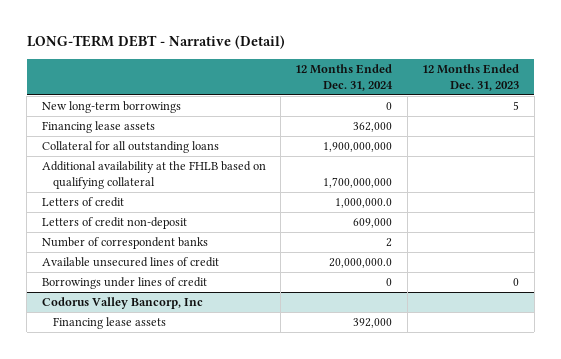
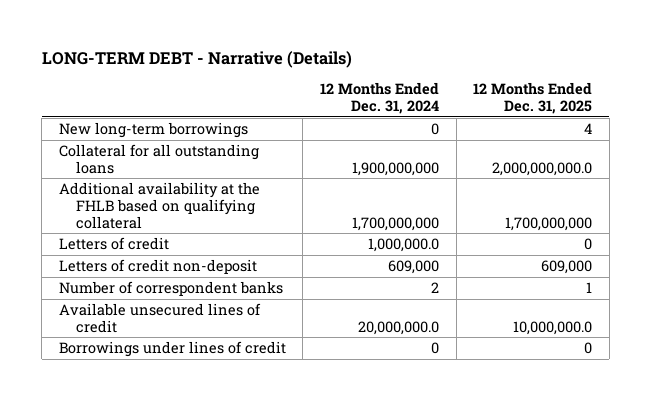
[26,35,285,50] LONG-TERM DEBT - Narrative (Detail) -> [41,51,352,69] LONG-TERM DEBT - Narrative (Details)
[422,64,520,91] 12 Months Ended Dec. 31, 2023 -> none
none -> [473,82,593,115] 12 Months Ended Dec. 31, 2025
[41,121,155,134] Financing lease assets -> none
[41,297,203,310] Codorus Valley Bancorp, Inc -> none
[52,317,166,330] Financing lease assets -> none

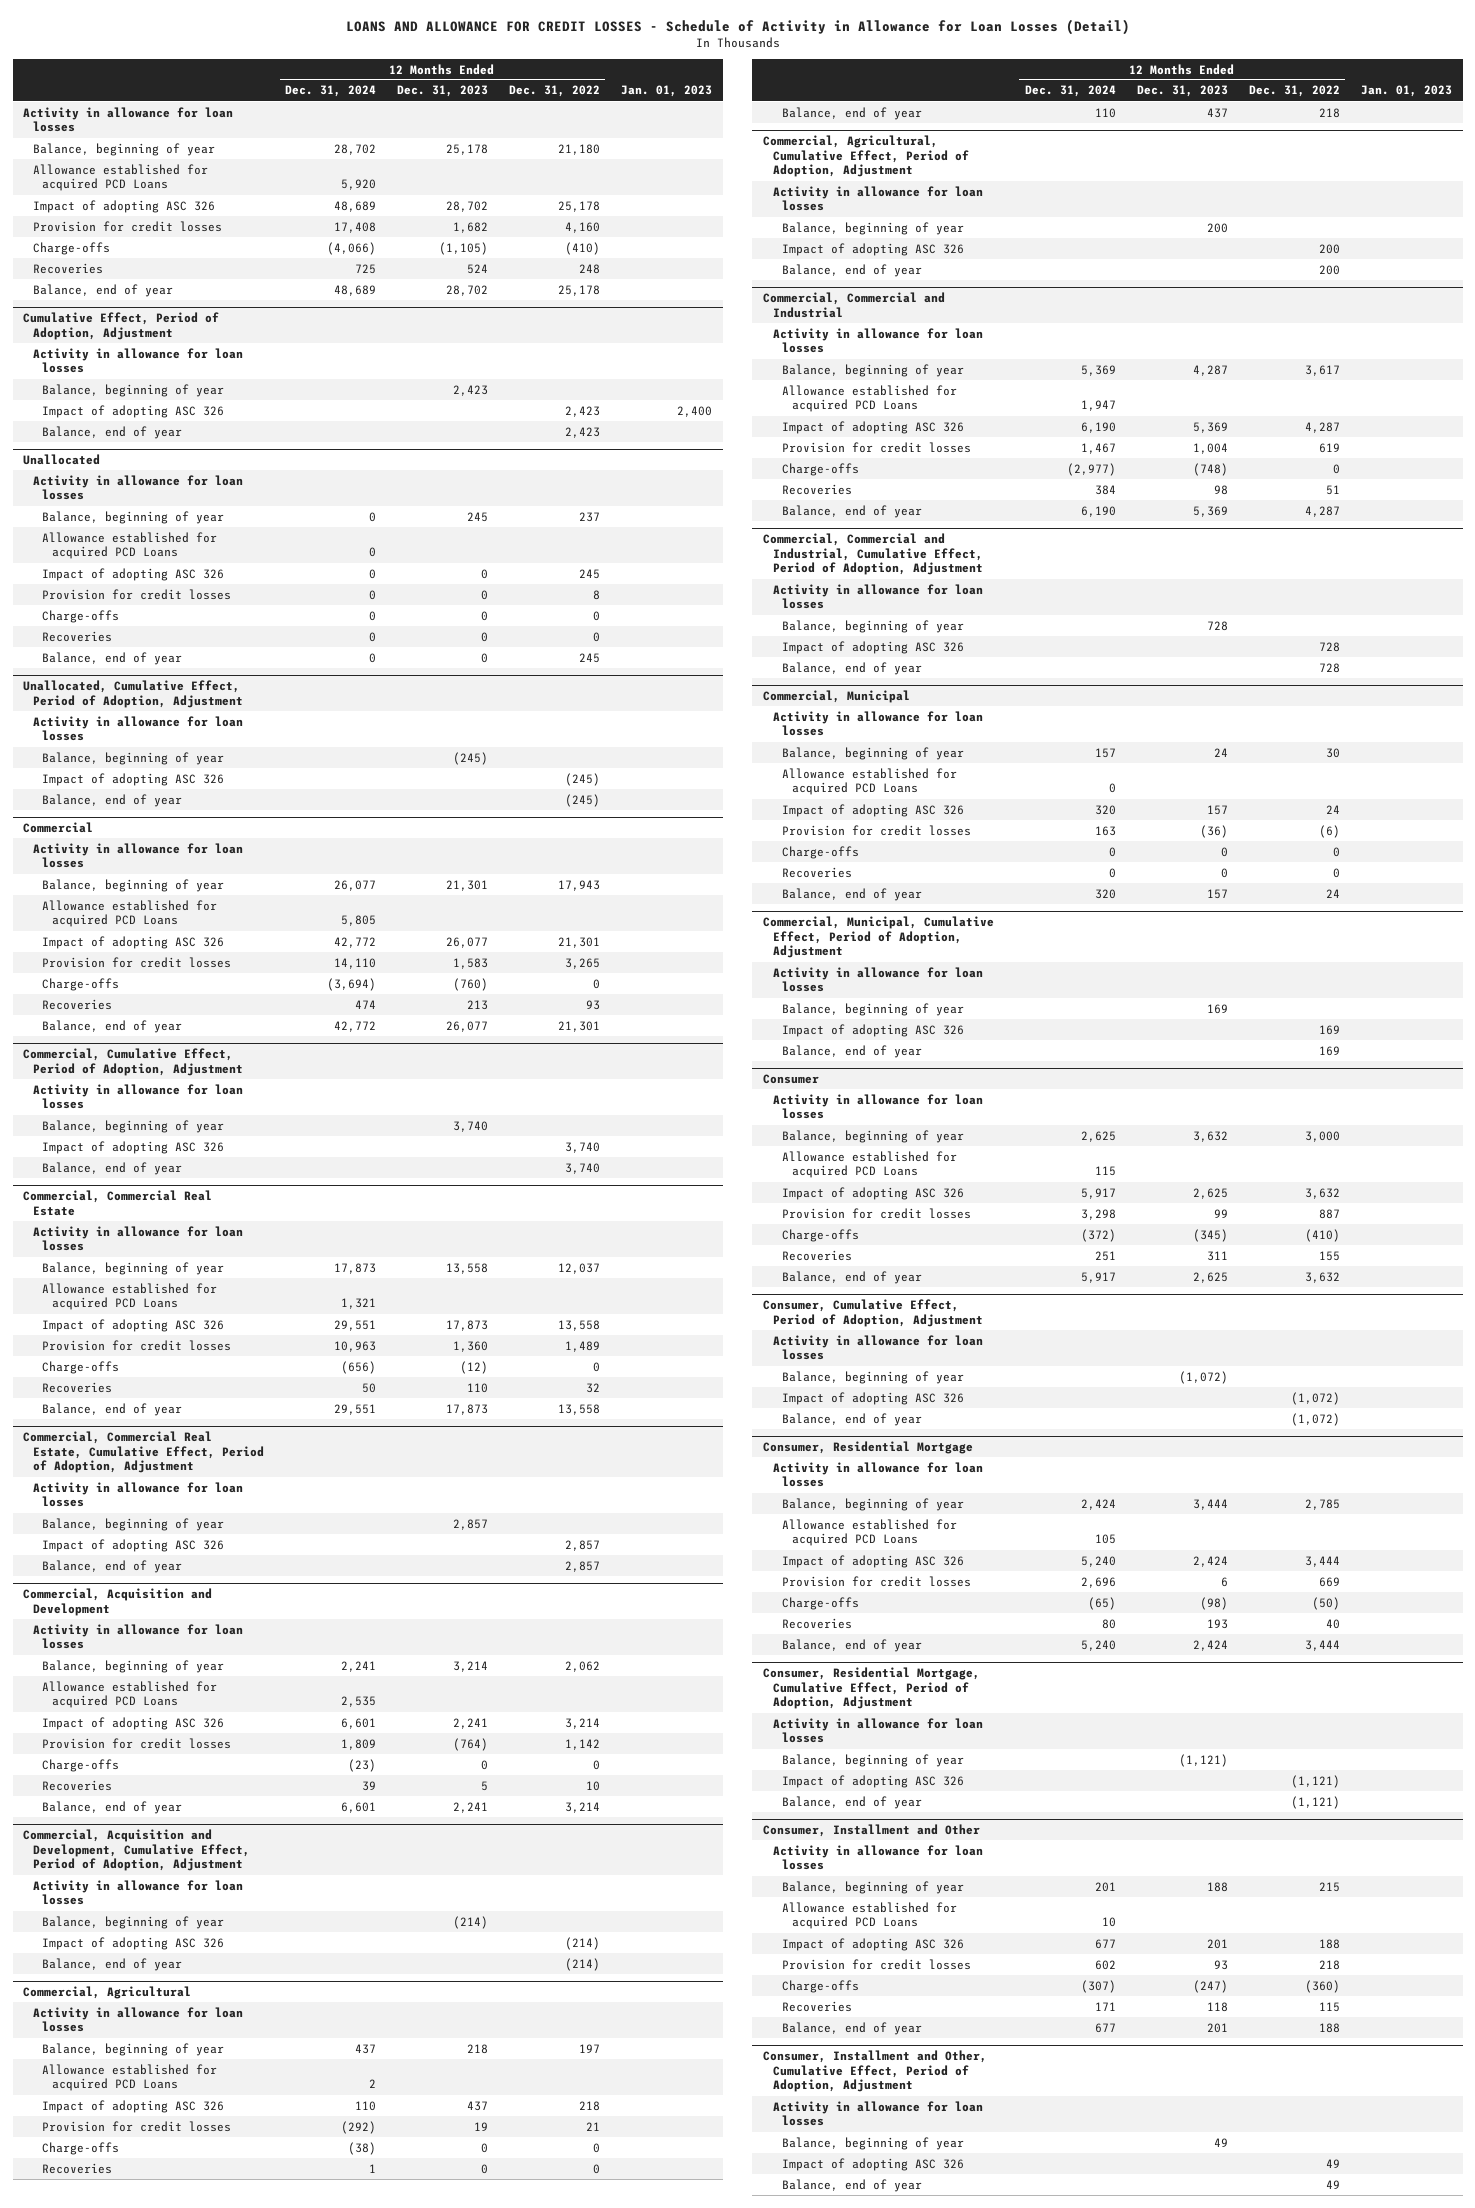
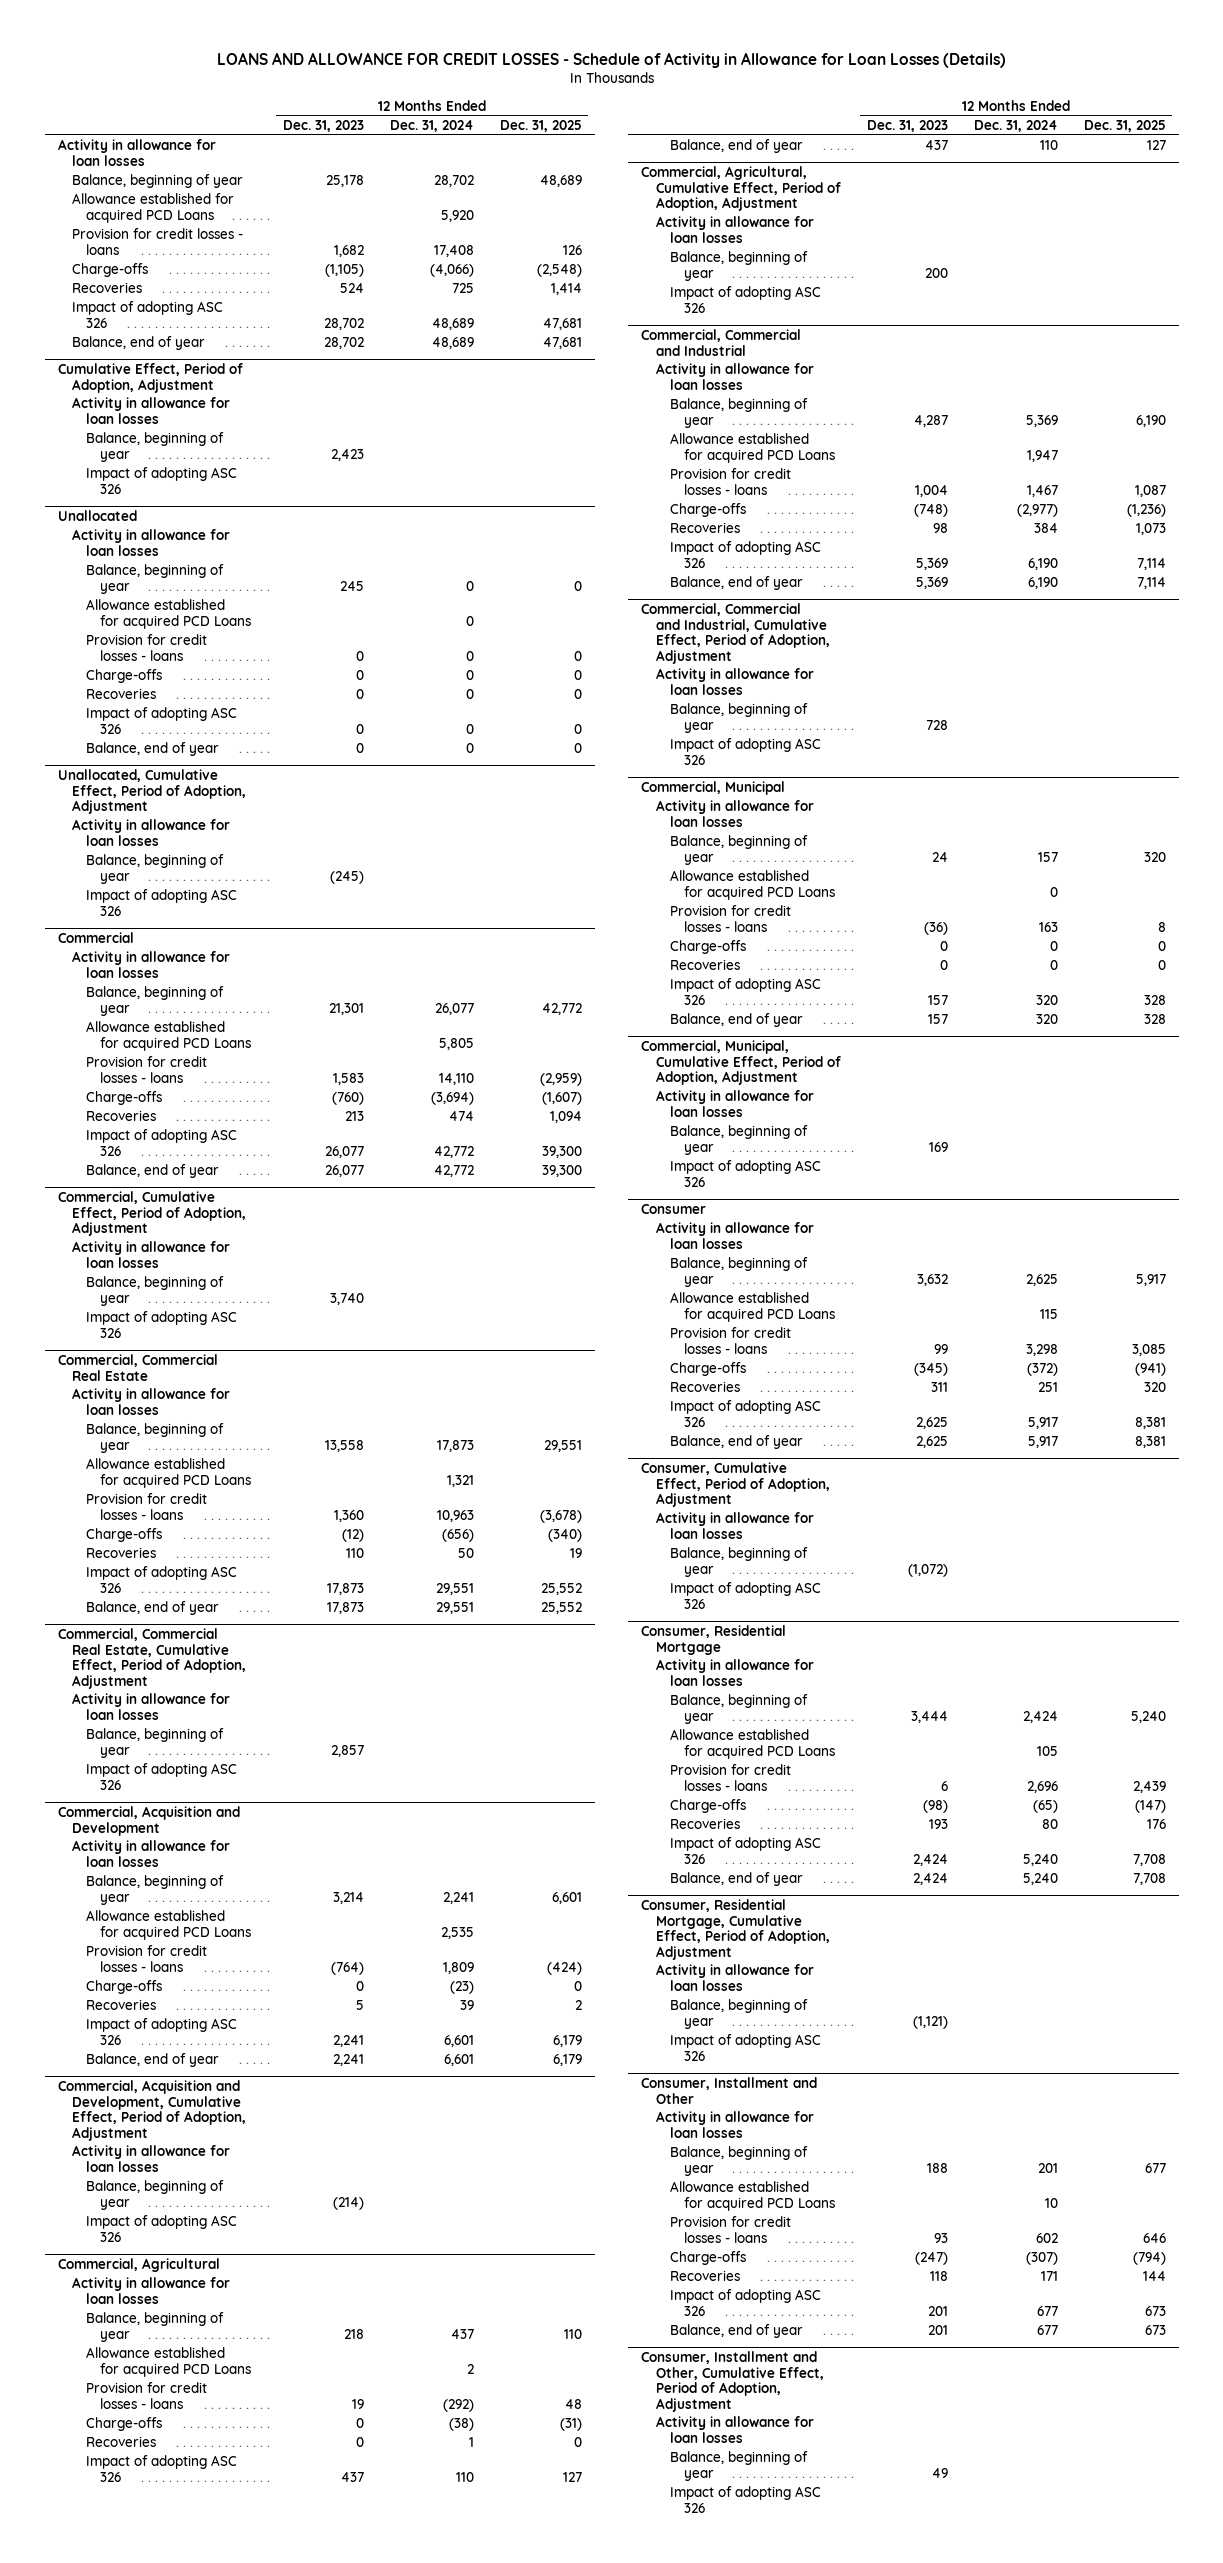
[345,19,1130,36] LOANS AND ALLOWANCE FOR CREDIT LOSSES - Schedule of Activity in Allowance for Loan Losses (Detail) -> [216,52,1006,69] LOANS AND ALLOWANCE FOR CREDIT LOSSES - Schedule of Activity in Allowance for Loan Losses (Details)
[509,85,601,98] Dec. 31, 2022 -> none
[621,85,713,98] Jan. 01, 2023 -> none
none -> [499,119,582,132] Dec. 31, 2025
[32,220,222,232] Provision for credit losses -> [71,228,243,255] Provision for credit losses - loans
[32,199,215,213] Impact of adopting ASC 326 -> [71,301,223,328] Impact of adopting ASC 326
[42,425,183,439] Balance, end of year -> none
[42,588,232,600] Provision for credit losses -> [85,634,207,661] Provision for credit losses - loans
[42,567,225,581] Impact of adopting ASC 326 -> [85,707,237,734] Impact of adopting ASC 326
[42,793,183,807] Balance, end of year -> none
[42,956,232,968] Provision for credit losses -> [85,1056,207,1083] Provision for credit losses - loans
[42,935,225,949] Impact of adopting ASC 326 -> [85,1129,237,1156] Impact of adopting ASC 326
[42,1161,183,1175] Balance, end of year -> none
[42,1339,232,1351] Provision for credit losses -> [85,1493,207,1520] Provision for credit losses - loans
[42,1318,225,1332] Impact of adopting ASC 326 -> [85,1566,237,1593] Impact of adopting ASC 326
[42,1559,183,1573] Balance, end of year -> none
[42,1737,232,1749] Provision for credit losses -> [85,1945,207,1972] Provision for credit losses - loans
[42,1716,225,1730] Impact of adopting ASC 326 -> [85,2018,237,2045] Impact of adopting ASC 326
[42,1957,183,1971] Balance, end of year -> none
[42,2120,232,2132] Provision for credit losses -> [85,2382,207,2409] Provision for credit losses - loans
[42,2099,225,2113] Impact of adopting ASC 326 -> [85,2455,237,2482] Impact of adopting ASC 326
[782,263,923,277] Balance, end of year -> none
[782,441,972,453] Provision for credit losses -> [669,468,791,495] Provision for credit losses - loans
[782,420,965,434] Impact of adopting ASC 326 -> [669,541,821,568] Impact of adopting ASC 326
[782,661,923,675] Balance, end of year -> none
[782,824,972,836] Provision for credit losses -> [669,905,791,932] Provision for credit losses - loans
[782,803,965,817] Impact of adopting ASC 326 -> [669,978,821,1005] Impact of adopting ASC 326
[782,1044,923,1058] Balance, end of year -> none
[782,1207,972,1219] Provision for credit losses -> [669,1327,791,1354] Provision for credit losses - loans
[782,1186,965,1200] Impact of adopting ASC 326 -> [669,1400,821,1427] Impact of adopting ASC 326
[782,1412,923,1426] Balance, end of year -> none
[782,1575,972,1587] Provision for credit losses -> [669,1764,791,1791] Provision for credit losses - loans
[782,1554,965,1568] Impact of adopting ASC 326 -> [669,1837,821,1864] Impact of adopting ASC 326
[782,1795,923,1809] Balance, end of year -> none
[782,1958,972,1970] Provision for credit losses -> [669,2216,791,2243] Provision for credit losses - loans
[782,1937,965,1951] Impact of adopting ASC 326 -> [669,2289,821,2316] Impact of adopting ASC 326
[782,2178,923,2192] Balance, end of year -> none

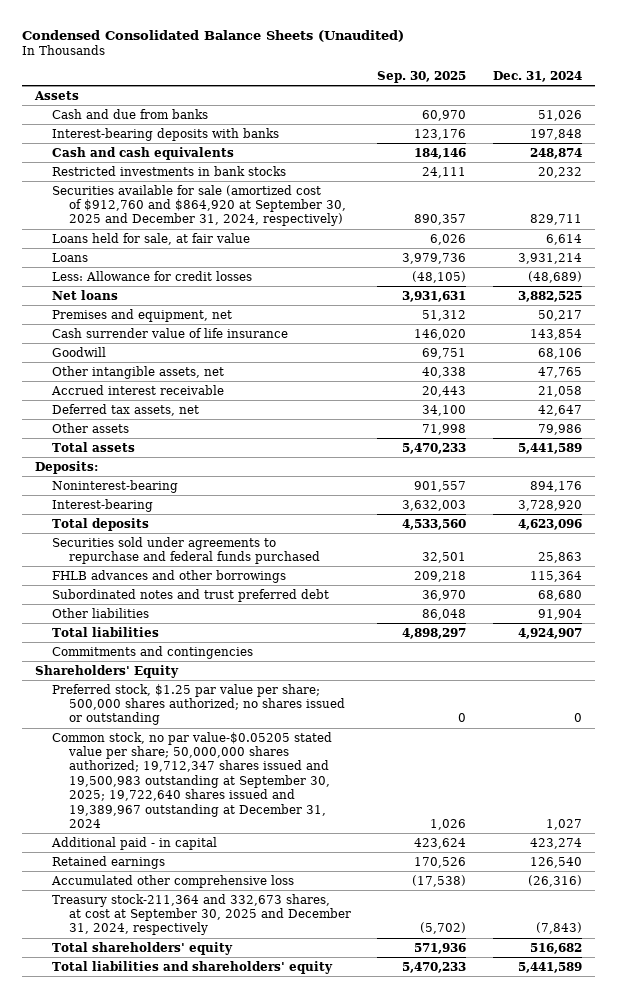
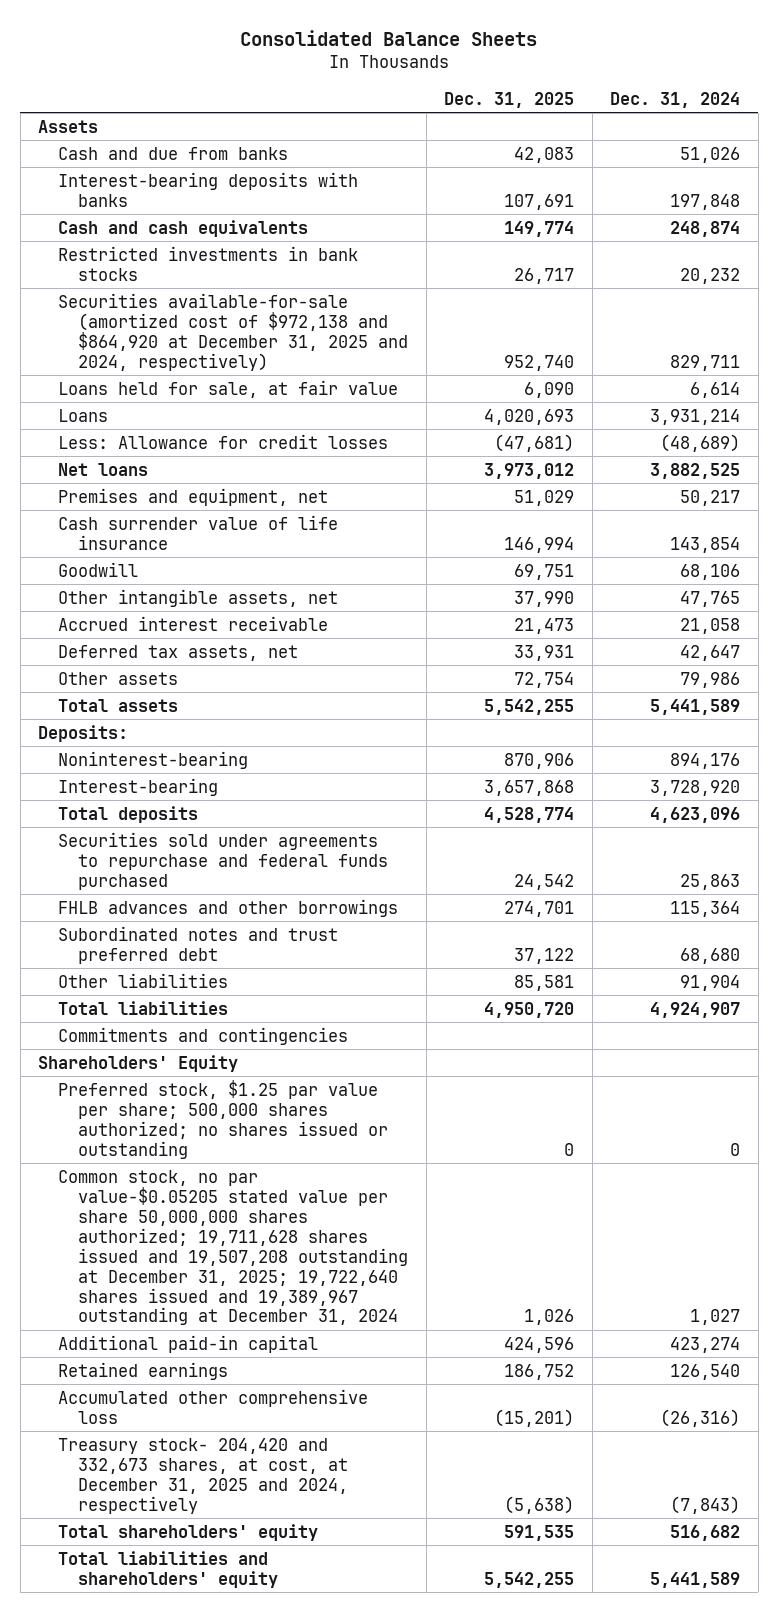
[21,29,404,42] Condensed Consolidated Balance Sheets (Unaudited) -> [240,30,538,47] Consolidated Balance Sheets
[377,71,467,84] Sep. 30, 2025 -> none
none -> [444,91,575,108] Dec. 31, 2025
[51,184,346,227] Securities available for sale (amortized cost of $912,760 and $864,920 at September 30, 2025 and December 31, 2024, respectively) -> [58,292,409,371] Securities available-for-sale (amortized cost of $972,138 and $864,920 at December 31, 2025 and 2024, respectively)
[51,731,332,829] Common stock, no par value-$0.05205 stated value per share; 50,000,000 shares authorized; 19,712,347 shares issued and 19,500,983 outstanding at September 30, 2025; 19,722,640 shares issued and 19,389,967 outstanding at December 31, 2024 -> [58,1169,409,1326] Common stock, no par value-$0.05205 stated value per share 50,000,000 shares authorized; 19,711,628 shares issued and 19,507,208 outstanding at December 31, 2025; 19,722,640 shares issued and 19,389,967 outstanding at December 31, 2024
[50,836,217,850] Additional paid - in capital -> [58,1334,319,1353] Additional paid-in capital
[51,893,351,936] Treasury stock-211,364 and 332,673 shares, at cost at September 30, 2025 and December 31, 2024, respectively -> [58,1437,349,1514] Treasury stock- 204,420 and 332,673 shares, at cost, at December 31, 2025 and 2024, respectively

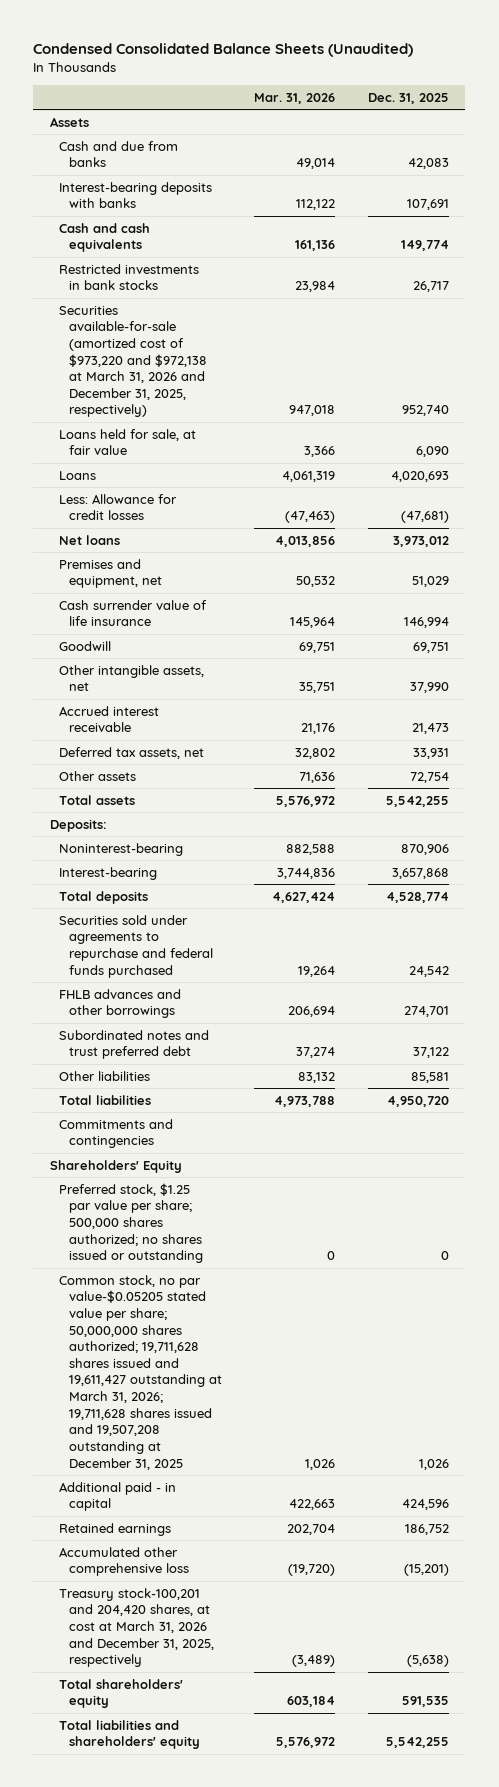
[240,30,538,47] Consolidated Balance Sheets -> [33,42,414,57] Condensed Consolidated Balance Sheets (Unaudited)
[610,91,741,108] Dec. 31, 2024 -> none
none -> [254,92,336,104] Mar. 31, 2026
[58,292,409,371] Securities available-for-sale (amortized cost of $972,138 and $864,920 at December 31, 2025 and 2024, respectively) -> [59,305,207,418] Securities available-for-sale (amortized cost of $973,220 and $972,138 at March 31, 2026 and December 31, 2025, respectively)
[58,1169,409,1326] Common stock, no par value-$0.05205 stated value per share 50,000,000 shares authorized; 19,711,628 shares issued and 19,507,208 outstanding at December 31, 2025; 19,722,640 shares issued and 19,389,967 outstanding at December 31, 2024 -> [59,1274,222,1470] Common stock, no par value-$0.05205 stated value per share; 50,000,000 shares authorized; 19,711,628 shares issued and 19,611,427 outstanding at March 31, 2026; 19,711,628 shares issued and 19,507,208 outstanding at December 31, 2025
[58,1334,319,1353] Additional paid-in capital -> [59,1481,177,1512] Additional paid - in capital
[58,1437,349,1514] Treasury stock- 204,420 and 332,673 shares, at cost, at December 31, 2025 and 2024, respectively -> [59,1587,214,1668] Treasury stock-100,201 and 204,420 shares, at cost at March 31, 2026 and December 31, 2025, respectively

